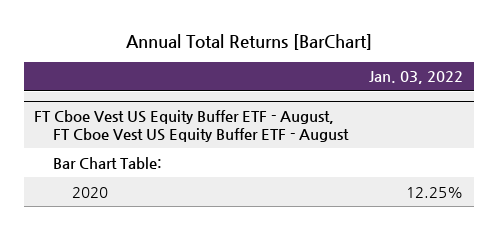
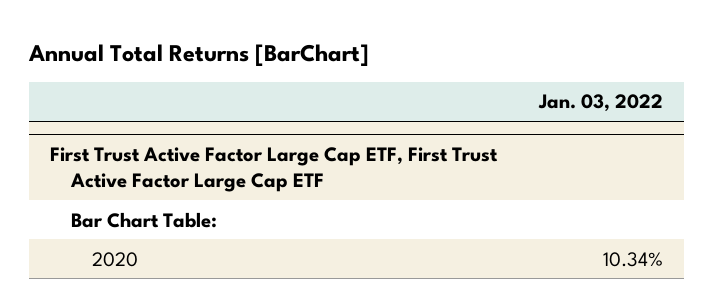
[34,109,350,142] FT Cboe Vest US Equity Buffer ETF - August, FT Cboe Vest US Equity Buffer ETF - August -> none
none -> [49,147,498,192] First Trust Active Factor Large Cap ETF, First Trust Active Factor Large Cap ETF
[406,186,464,198] 12.25% -> [602,251,663,267] 10.34%

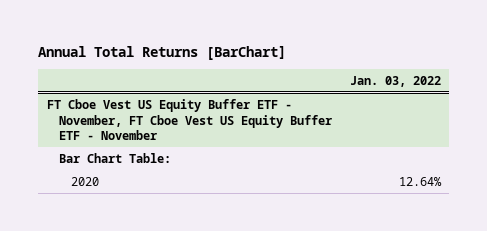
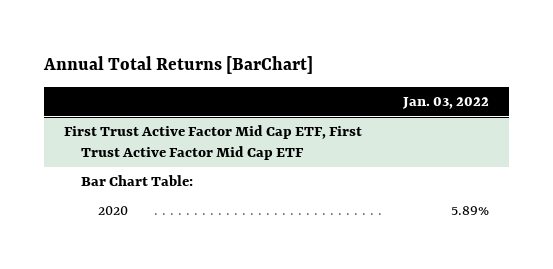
[46,98,332,141] FT Cboe Vest US Equity Buffer ETF - November, FT Cboe Vest US Equity Buffer ETF - November -> none
none -> [64,125,363,161] First Trust Active Factor Mid Cap ETF, First Trust Active Factor Mid Cap ETF
[398,176,442,186] 12.64% -> [450,206,489,216] 5.89%

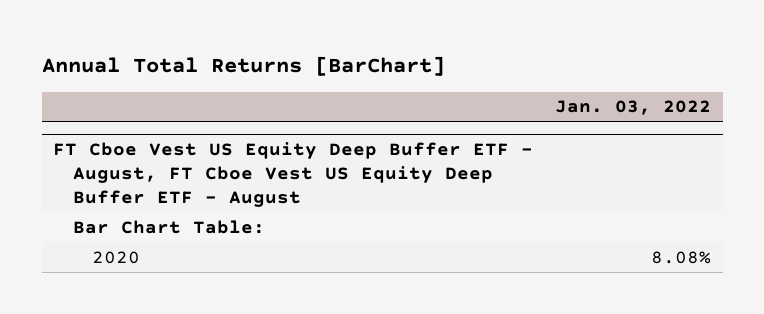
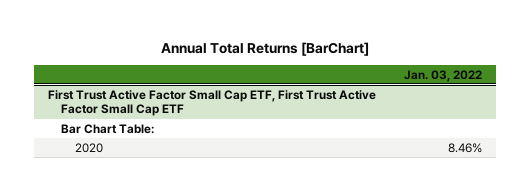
[52,141,533,208] FT Cboe Vest US Equity Deep Buffer ETF - August, FT Cboe Vest US Equity Deep Buffer ETF - August -> none
none -> [47,89,376,117] First Trust Active Factor Small Cap ETF, First Trust Active Factor Small Cap ETF
[651,250,712,264] 8.08% -> [447,142,482,153] 8.46%

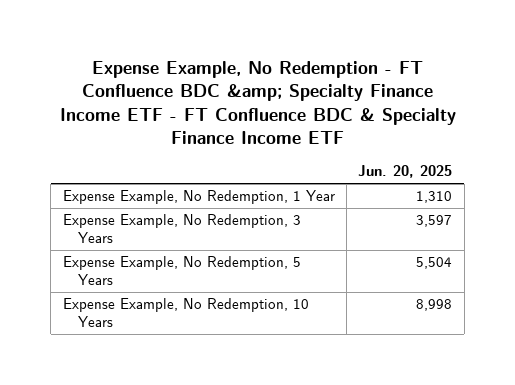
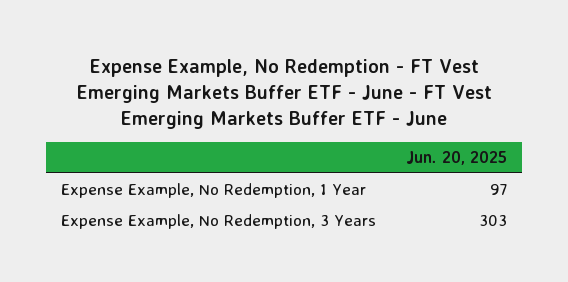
[59,60,456,144] Expense Example, No Redemption - FT Confluence BDC &amp; Specialty Finance Income ETF - FT Confluence BDC & Specialty Finance Income ETF -> [76,58,492,130] Expense Example, No Redemption - FT Vest Emerging Markets Buffer ETF - June - FT Vest Emerging Markets Buffer ETF - June
[62,256,301,286] Expense Example, No Redemption, 5 Years -> none
[62,298,309,328] Expense Example, No Redemption, 10 Years -> none
[416,191,453,204] 1,310 -> [489,184,507,196] 97
[416,215,453,228] 3,597 -> [478,215,507,227] 303

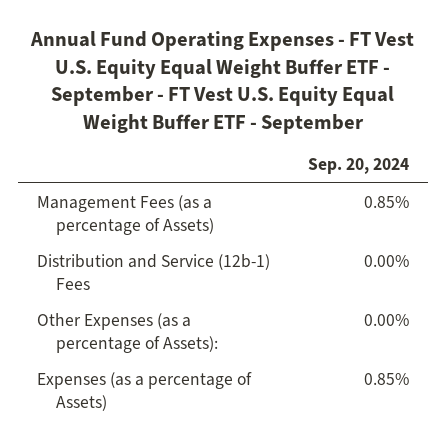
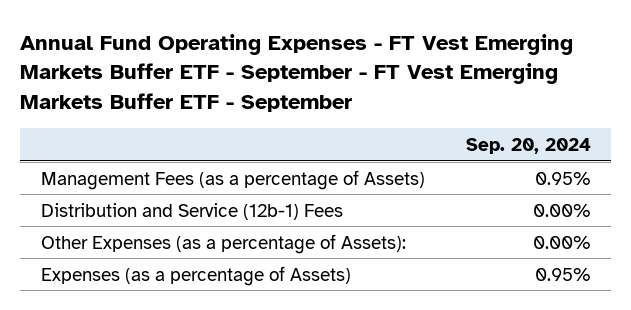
[30,31,415,134] Annual Fund Operating Expenses - FT Vest U.S. Equity Equal Weight Buffer ETF - September - FT Vest U.S. Equity Equal Weight Buffer ETF - September -> [20,33,574,113] Annual Fund Operating Expenses - FT Vest Emerging Markets Buffer ETF - September - FT Vest Emerging Markets Buffer ETF - September
[364,196,410,209] 0.85% -> [534,171,591,185] 0.95%
[364,373,410,386] 0.85% -> [534,267,591,281] 0.95%

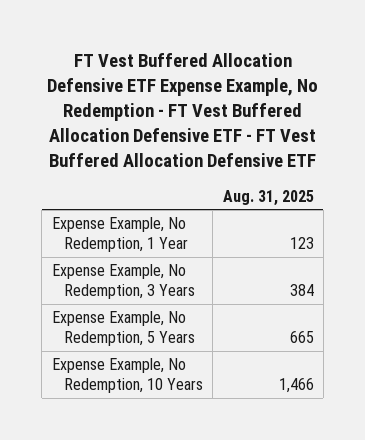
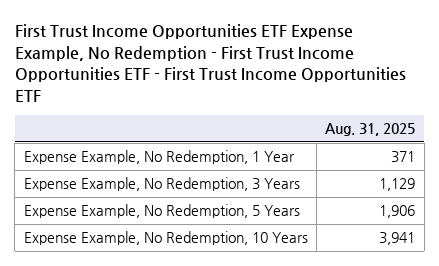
[46,52,318,167] FT Vest Buffered Allocation Defensive ETF Expense Example, No Redemption - FT Vest Buffered Allocation Defensive ETF - FT Vest Buffered Allocation Defensive ETF -> [14,24,406,103] First Trust Income Opportunities ETF Expense Example, No Redemption - First Trust Income Opportunities ETF - First Trust Income Opportunities ETF
[289,237,314,250] 123 -> [391,151,416,164] 371
[289,284,314,297] 384 -> [379,178,416,192] 1,129
[289,331,314,344] 665 -> [379,205,416,219] 1,906
[278,378,314,394] 1,466 -> [379,232,416,246] 3,941

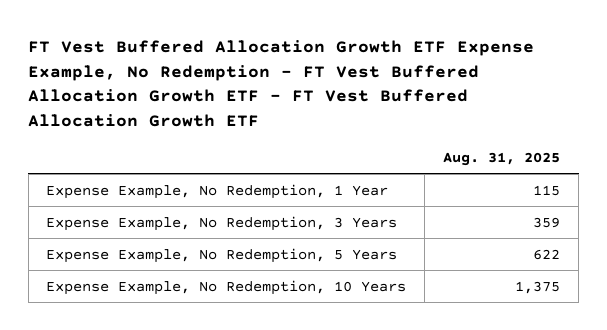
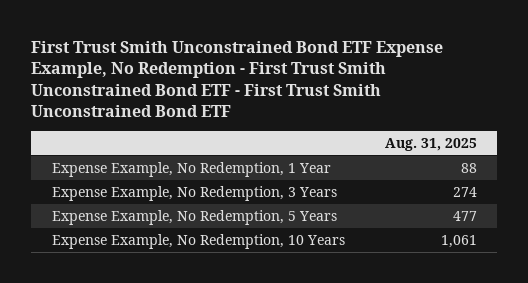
[28,40,535,127] FT Vest Buffered Allocation Growth ETF Expense Example, No Redemption - FT Vest Buffered Allocation Growth ETF - FT Vest Buffered Allocation Growth ETF -> [31,40,444,117] First Trust Smith Unconstrained Bond ETF Expense Example, No Redemption - First Trust Smith Unconstrained Bond ETF - First Trust Smith Unconstrained Bond ETF
[533,184,561,196] 115 -> [460,163,477,174] 88
[533,216,561,228] 359 -> [452,187,477,198] 274
[533,248,561,260] 622 -> [452,211,477,222] 477
[515,280,561,294] 1,375 -> [440,235,477,249] 1,061

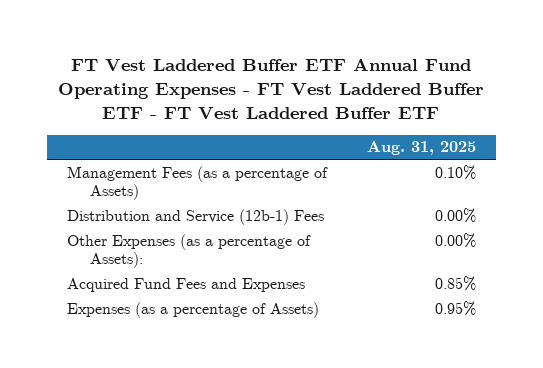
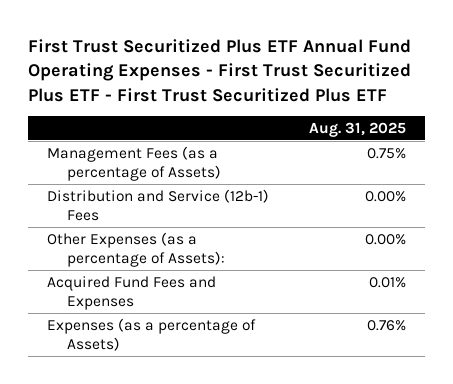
[58,57,485,120] FT Vest Laddered Buffer ETF Annual Fund Operating Expenses - FT Vest Laddered Buffer ETF - FT Vest Laddered Buffer ETF -> [27,39,411,102] First Trust Securitized Plus ETF Annual Fund Operating Expenses - First Trust Securitized Plus ETF - First Trust Securitized Plus ETF
[434,164,476,180] 0.10% -> [366,147,406,159] 0.75%
[434,275,476,291] 0.85% -> [368,276,406,288] 0.01%
[434,300,476,316] 0.95% -> [366,319,406,331] 0.76%

